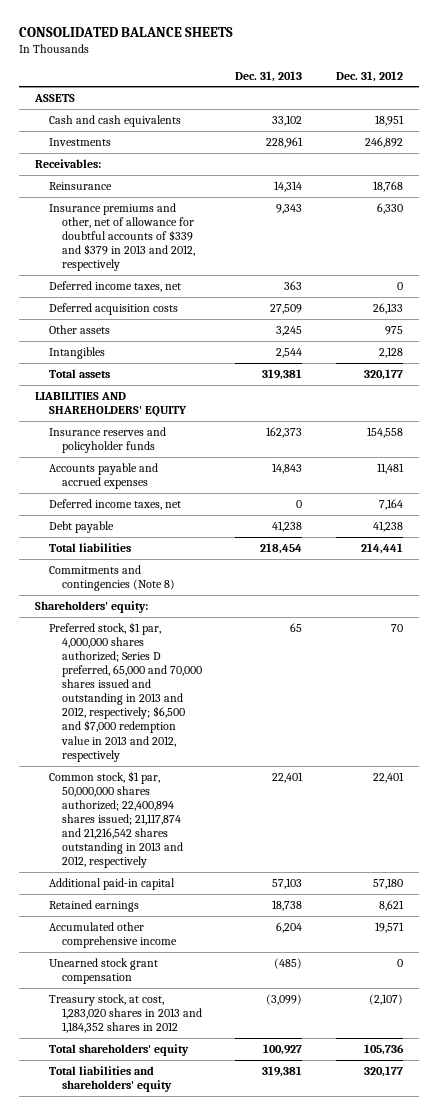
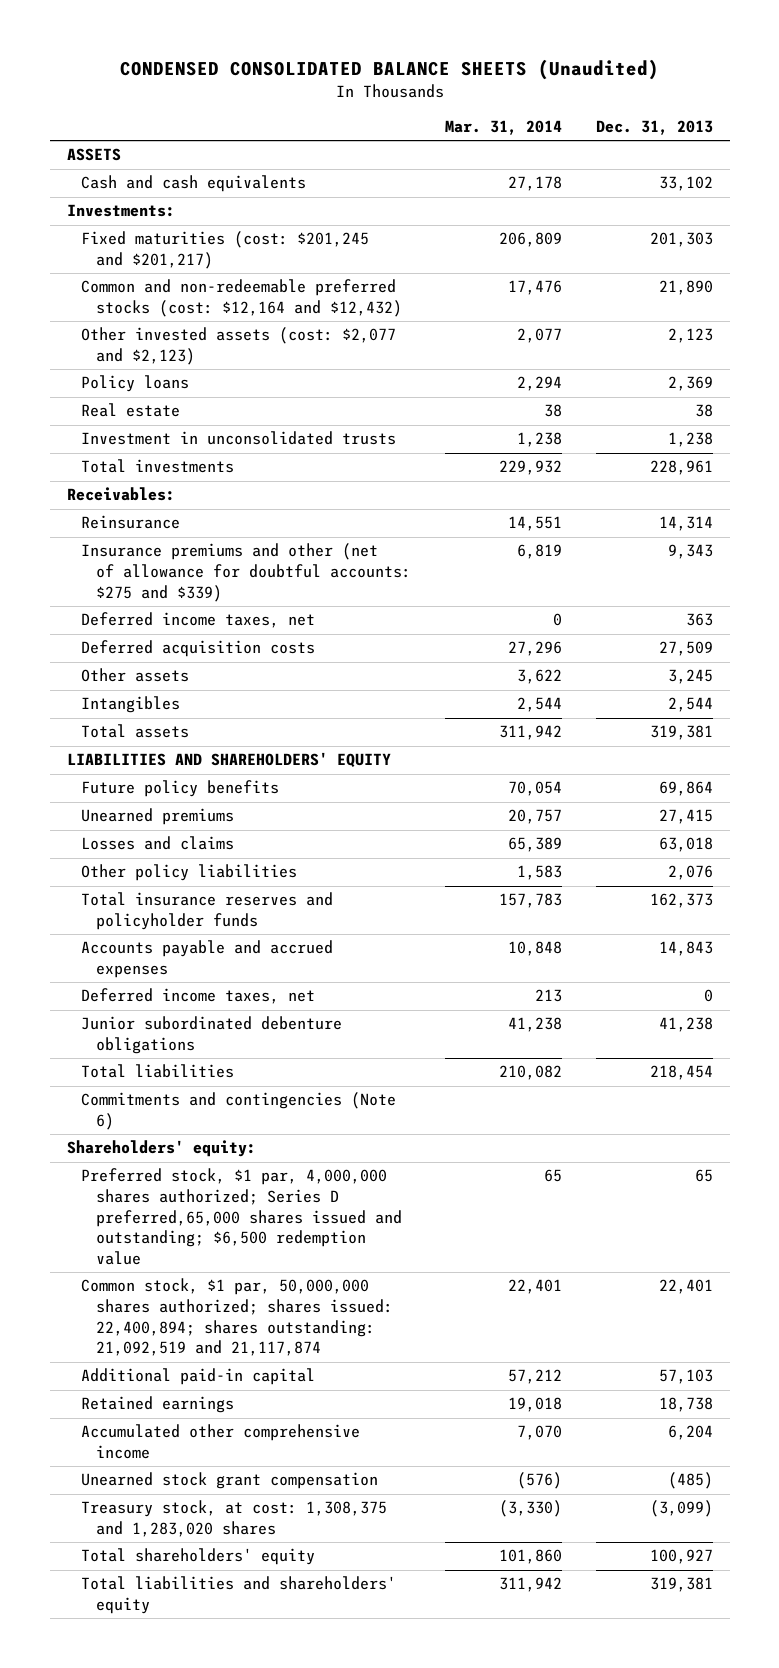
[18,26,233,37] CONSOLIDATED BALANCE SHEETS -> [119,58,659,80] CONDENSED CONSOLIDATED BALANCE SHEETS (Unaudited)
[335,70,403,82] Dec. 31, 2012 -> none
none -> [444,120,562,136] Mar. 31, 2014
none -> [66,204,175,218] Investments:
none -> [81,231,370,270] Fixed maturities (cost: $201,245 and $201,217)
none -> [81,279,402,318] Common and non-redeemable preferred stocks (cost: $12,164 and $12,432)
none -> [81,327,397,366] Other invested assets (cost: $2,077 and $2,123)
none -> [81,375,190,393] Policy loans
none -> [81,403,181,418] Real estate
none -> [81,431,397,446] Investment in unconsolidated trusts
[48,137,111,146] Investments -> [81,459,235,474] Total investments
[48,202,195,272] Insurance premiums and other, net of allowance for doubtful accounts of $339 and $379 in 2013 and 2012, respectively -> [81,543,411,602] Insurance premiums and other (net of allowance for doubtful accounts: $275 and $339)
none -> [81,780,280,798] Future policy benefits
none -> [81,808,235,826] Unearned premiums
none -> [81,836,235,851] Losses and claims
none -> [81,864,298,882] Other policy liabilities
[48,426,166,453] Insurance reserves and policyholder funds -> [81,892,334,931] Total insurance reserves and policyholder funds
[48,520,114,533] Debt payable -> [81,1016,343,1055] Junior subordinated debenture obligations
[48,564,175,591] Commitments and contingencies (Note 8) -> [81,1092,397,1131] Commitments and contingencies (Note 6)
[48,621,202,762] Preferred stock, $1 par, 4,000,000 shares authorized; Series D preferred, 65,000 and 70,000 shares issued and outstanding in 2013 and 2012, respectively; $6,500 and $7,000 redemption value in 2013 and 2012, respectively -> [81,1168,402,1266] Preferred stock, $1 par, 4,000,000 shares authorized; Series D preferred,65,000 shares issued and outstanding; $6,500 redemption value
[48,770,183,869] Common stock, $1 par, 50,000,000 shares authorized; 22,400,894 shares issued; 21,117,874 and 21,216,542 shares outstanding in 2013 and 2012, respectively -> [81,1278,393,1357] Common stock, $1 par, 50,000,000 shares authorized; shares issued: 22,400,894; shares outstanding: 21,092,519 and 21,117,874
[48,993,202,1034] Treasury stock, at cost, 1,283,020 shares in 2013 and 1,184,352 shares in 2012 -> [81,1500,388,1538] Treasury stock, at cost: 1,308,375 and 1,283,020 shares

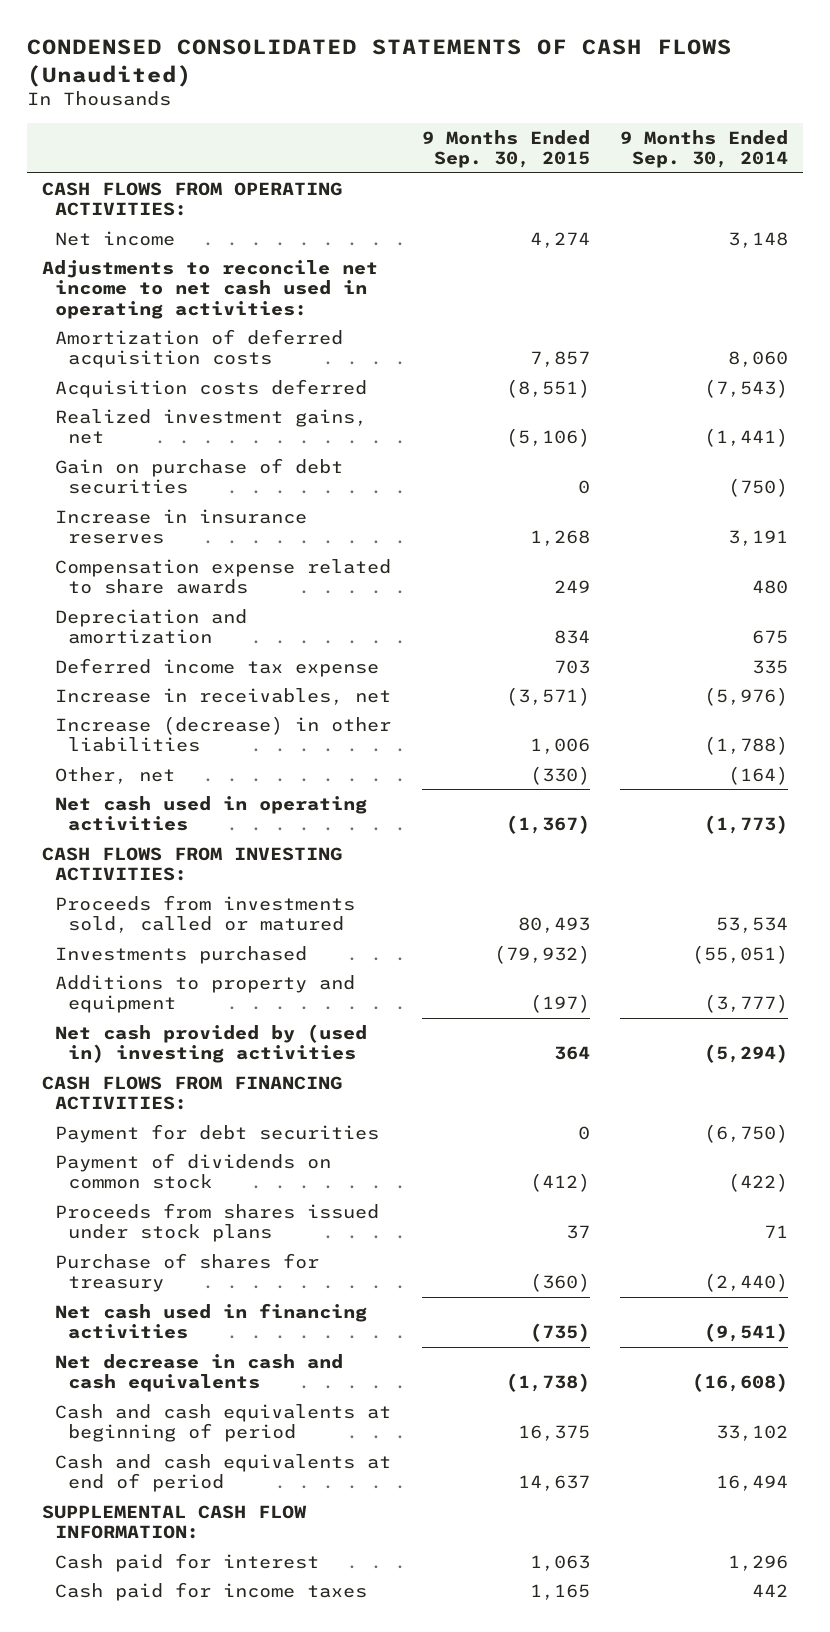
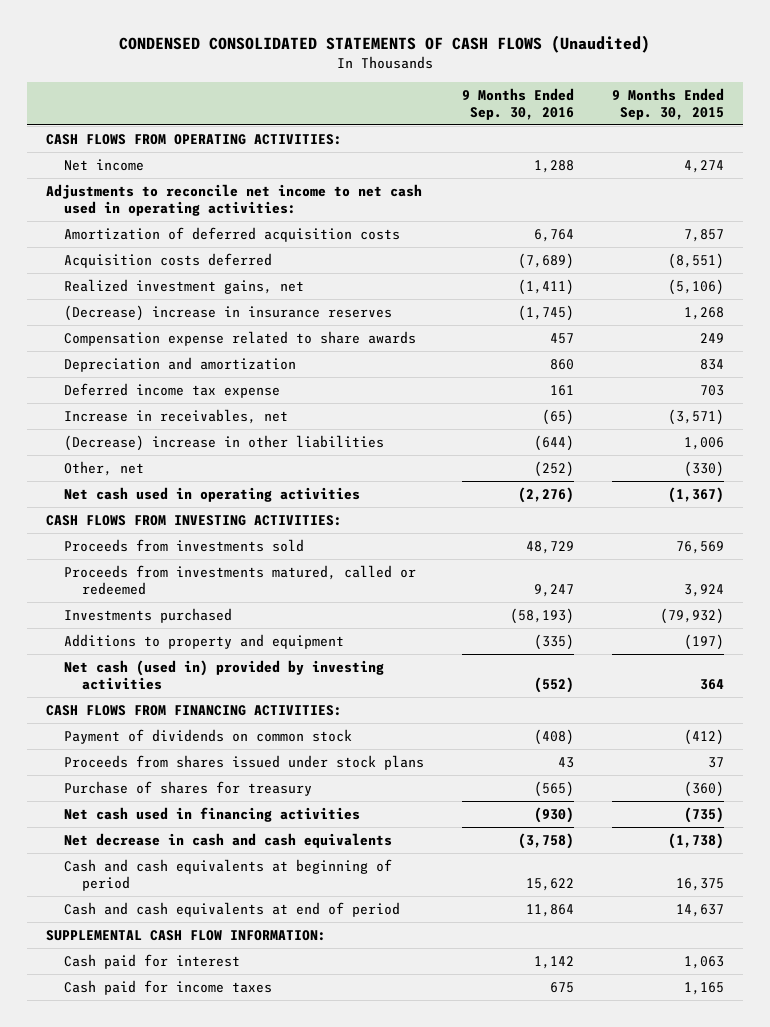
[619,129,788,169] 9 Months Ended Sep. 30, 2014 -> none
none -> [461,87,574,120] 9 Months Ended Sep. 30, 2016
[55,457,344,495] Gain on purchase of debt securities -> none
[55,508,308,545] Increase in insurance reserves -> [63,304,392,321] (Decrease) increase in insurance reserves
[55,715,392,753] Increase (decrease) in other liabilities -> [63,434,384,451] (Decrease) increase in other liabilities
none -> [63,538,304,552] Proceeds from investments sold
[55,894,356,934] Proceeds from investments sold, called or matured -> [63,564,416,595] Proceeds from investments matured, called or redeemed
[517,917,590,934] 80,493 -> [683,583,724,597] 3,924
[55,1023,368,1064] Net cash provided by (used in) investing activities -> [63,659,384,690] Net cash (used in) provided by investing activities
[55,1123,380,1143] Payment for debt securities -> none

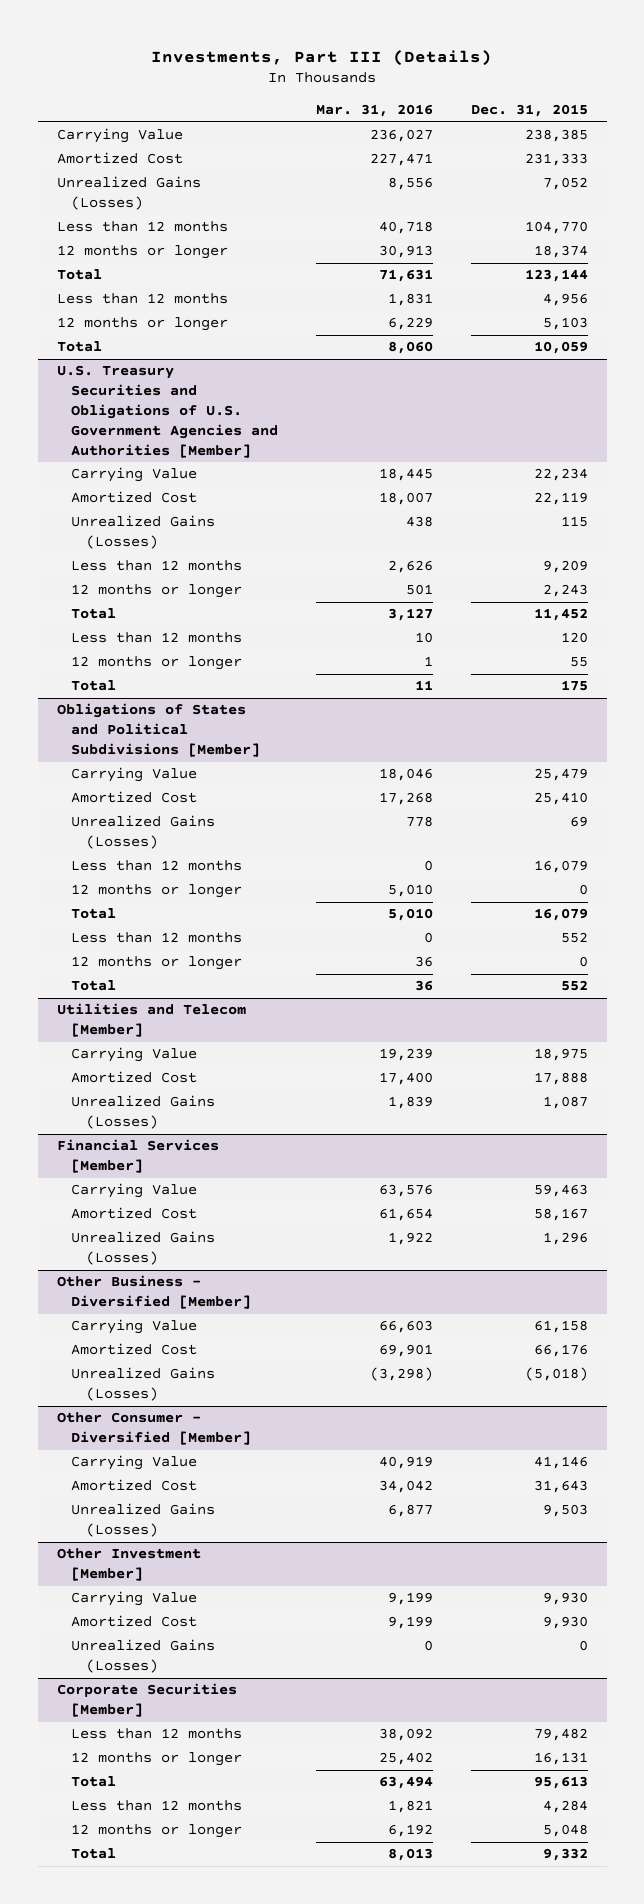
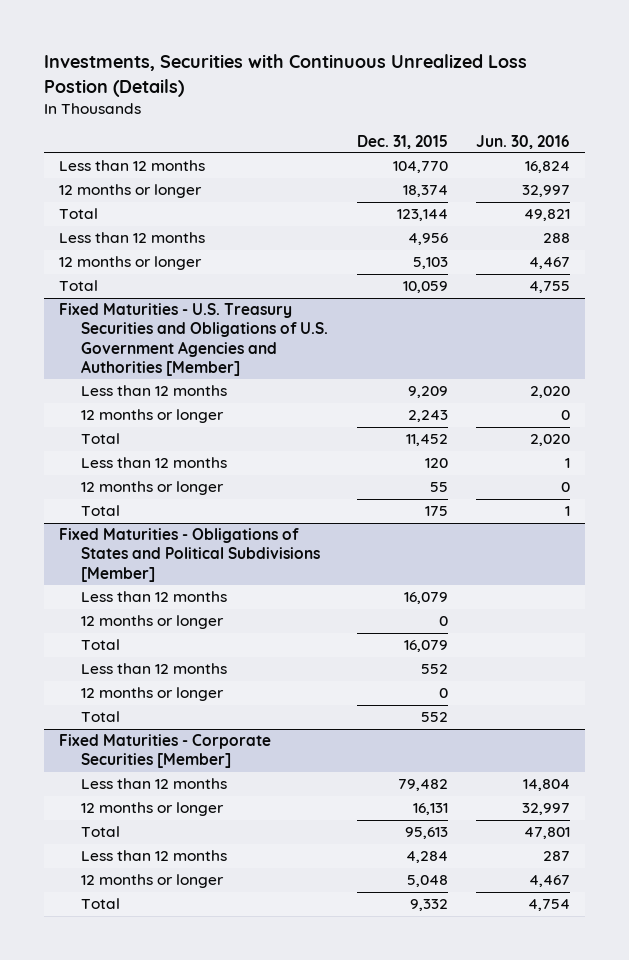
[151,49,493,66] Investments, Part III (Details) -> [44,54,528,97] Investments, Securities with Continuous Unrealized Loss Postion (Details)
[316,104,434,118] Mar. 31, 2016 -> none
none -> [476,134,571,149] Jun. 30, 2016
[56,128,183,144] Carrying Value -> none
[56,152,183,165] Amortized Cost -> none
[56,176,201,211] Unrealized Gains (Losses) -> none
[71,467,198,483] Carrying Value -> none
[71,491,198,504] Amortized Cost -> none
[71,515,216,550] Unrealized Gains (Losses) -> none
[56,365,279,458] U.S. Treasury Securities and Obligations of U.S. Government Agencies and Authorities [Member] -> [58,303,328,376] Fixed Maturities - U.S. Treasury Securities and Obligations of U.S. Government Agencies and Authorities [Member]
[71,767,198,783] Carrying Value -> none
[71,791,198,804] Amortized Cost -> none
[71,815,216,850] Unrealized Gains (Losses) -> none
[56,703,261,758] Obligations of States and Political Subdivisions [Member] -> [58,528,320,582] Fixed Maturities - Obligations of States and Political Subdivisions [Member]
[56,1003,246,1038] Utilities and Telecom [Member] -> none
[71,1047,198,1063] Carrying Value -> none
[71,1071,198,1084] Amortized Cost -> none
[71,1095,216,1130] Unrealized Gains (Losses) -> none
[56,1139,219,1174] Financial Services [Member] -> none
[71,1183,198,1199] Carrying Value -> none
[71,1207,198,1220] Amortized Cost -> none
[71,1231,216,1266] Unrealized Gains (Losses) -> none
[56,1275,252,1310] Other Business - Diversified [Member] -> none
[71,1319,198,1335] Carrying Value -> none
[71,1343,198,1356] Amortized Cost -> none
[71,1367,216,1402] Unrealized Gains (Losses) -> none
[56,1412,252,1446] Other Consumer - Diversified [Member] -> none
[71,1455,198,1471] Carrying Value -> none
[71,1479,198,1492] Amortized Cost -> none
[71,1503,216,1538] Unrealized Gains (Losses) -> none
[56,1548,201,1582] Other Investment [Member] -> none
[71,1591,198,1607] Carrying Value -> none
[71,1615,198,1628] Amortized Cost -> none
[71,1639,216,1674] Unrealized Gains (Losses) -> none
[56,1683,237,1718] Corporate Securities [Member] -> [58,734,271,769] Fixed Maturities - Corporate Securities [Member]

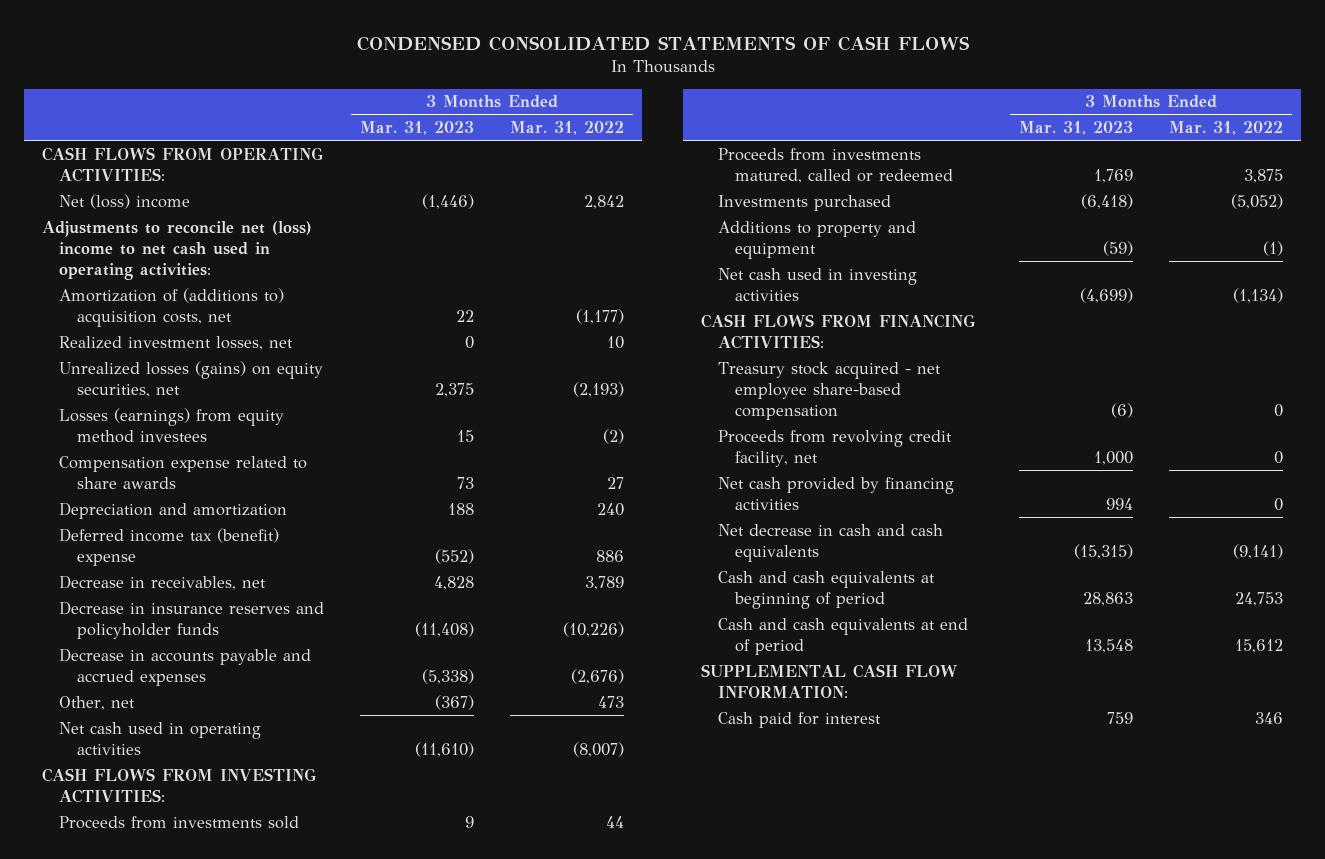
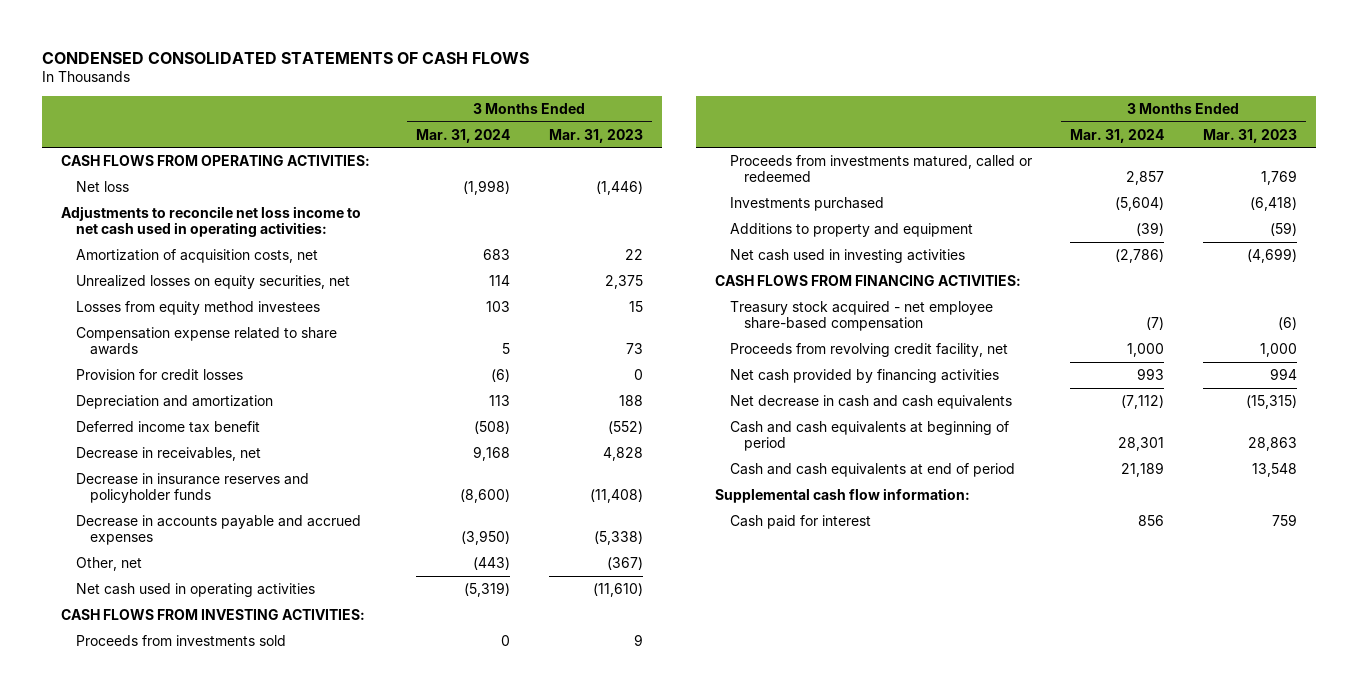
[510,121,625,136] Mar. 31, 2022 -> none
none -> [416,128,511,143] Mar. 31, 2024
[59,335,294,350] Realized investment losses, net -> none
[59,193,191,209] Net (loss) income -> [75,180,129,192] Net loss
[42,220,313,281] Adjustments to reconcile net (loss) income to net cash used in operating activities: -> [61,205,362,237] Adjustments to reconcile net loss income to net cash used in operating activities:
[59,287,285,327] Amortization of (additions to) acquisition costs, net -> [75,248,318,263] Amortization of acquisition costs, net
[59,360,324,397] Unrealized losses (gains) on equity securities, net -> [75,274,350,289] Unrealized losses on equity securities, net
[59,407,285,443] Losses (earnings) from equity method investees -> [75,300,320,315] Losses from equity method investees
none -> [75,368,243,380] Provision for credit losses
[59,527,280,566] Deferred income tax (benefit) expense -> [75,420,260,433] Deferred income tax benefit
[701,663,959,698] SUPPLEMENTAL CASH FLOW INFORMATION: -> [715,487,971,503] Supplemental cash flow information:

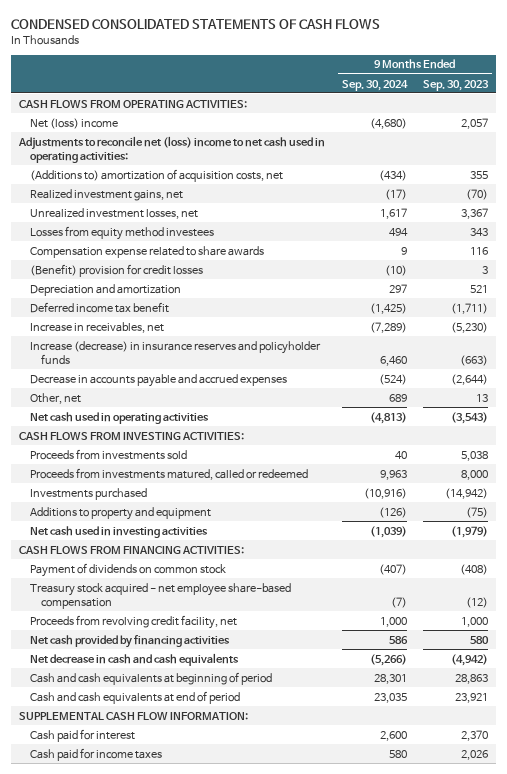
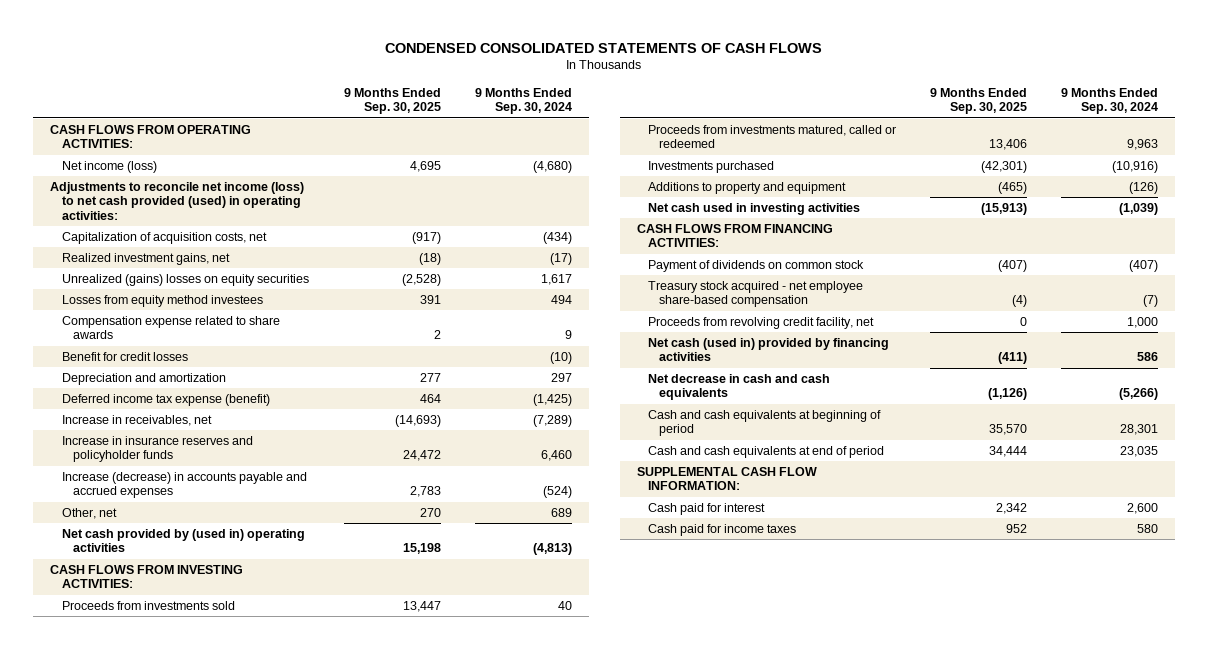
[422,79,489,91] Sep. 30, 2023 -> none
none -> [343,87,441,115] 9 Months Ended Sep. 30, 2025
[29,117,118,129] Net (loss) income -> [61,160,157,173] Net income (loss)
[18,135,326,163] Adjustments to reconcile net (loss) income to net cash used in operating activities: -> [50,181,305,220] Adjustments to reconcile net income (loss) to net cash provided (used) in operating activities:
[29,168,283,182] (Additions to) amortization of acquisition costs, net -> [61,231,267,244] Capitalization of acquisition costs, net
[29,207,198,219] Unrealized investment losses, net -> [61,273,309,286] Unrealized (gains) losses on equity securities
[29,263,203,277] (Benefit) provision for credit losses -> [61,351,188,361] Benefit for credit losses
[29,301,169,313] Deferred income tax benefit -> [61,393,270,406] Deferred income tax expense (benefit)
[29,340,321,364] Increase (decrease) in insurance reserves and policyholder funds -> [61,435,253,463] Increase in insurance reserves and policyholder funds
[29,373,287,387] Decrease in accounts payable and accrued expenses -> [61,471,307,499] Increase (decrease) in accounts payable and accrued expenses
[29,411,209,424] Net cash used in operating activities -> [61,528,305,553] Net cash provided by (used in) operating activities
[29,634,230,648] Net cash provided by financing activities -> [648,337,890,362] Net cash (used in) provided by financing activities

